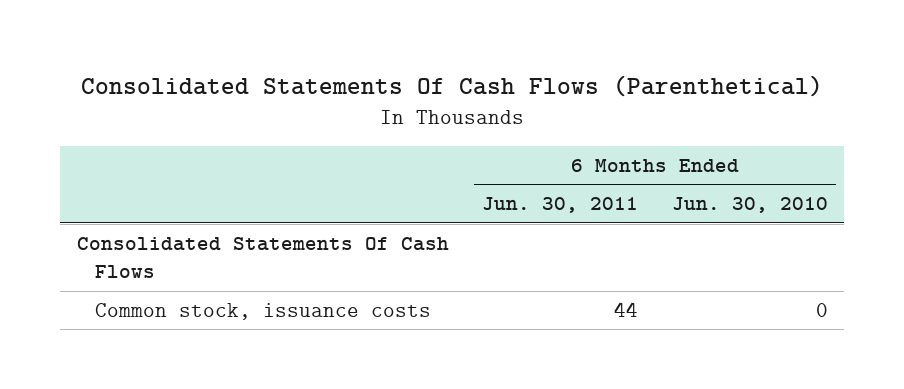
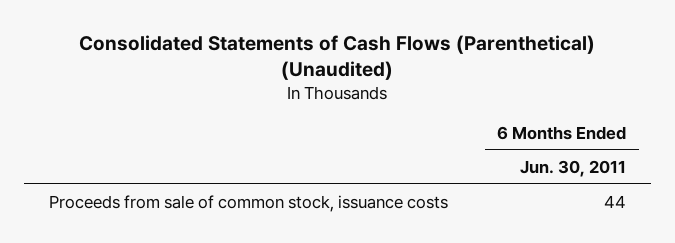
[81,75,824,98] Consolidated Statements Of Cash Flows (Parenthetical) -> [79,34,596,80] Consolidated Statements of Cash Flows (Parenthetical) (Unaudited)
[671,197,828,214] Jun. 30, 2010 -> none
[76,236,449,279] Consolidated Statements Of Cash Flows -> none
[94,302,431,320] Common stock, issuance costs -> [48,195,448,213] Proceeds from sale of common stock, issuance costs

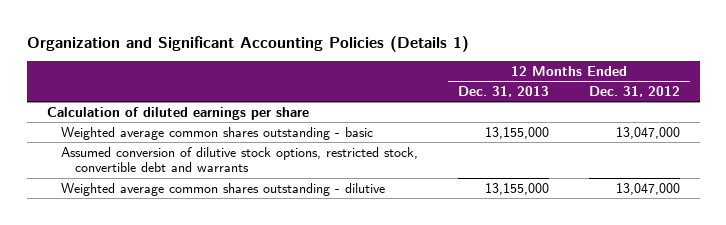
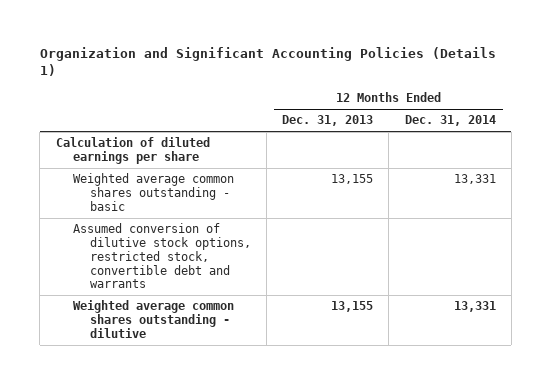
[588,85,680,97] Dec. 31, 2012 -> none
none -> [404,115,496,127] Dec. 31, 2014
[484,126,549,139] 13,155,000 -> [331,174,374,185] 13,155
[484,182,549,195] 13,155,000 -> [331,301,374,313] 13,155

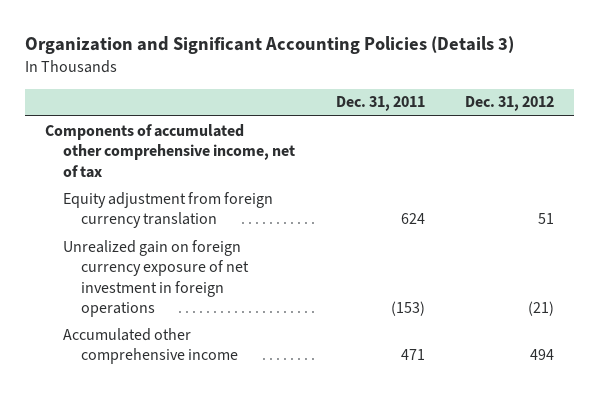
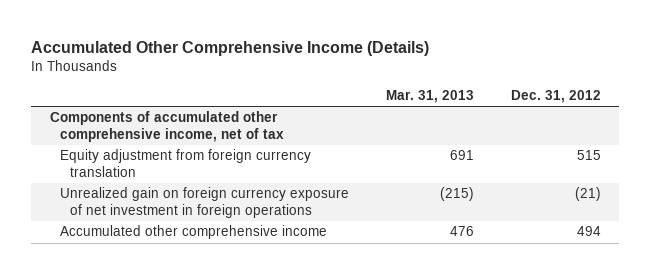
[25,36,515,55] Organization and Significant Accounting Policies (Details 3) -> [31,40,430,56] Accumulated Other Comprehensive Income (Details)
[335,96,425,112] Dec. 31, 2011 -> none
none -> [385,90,474,104] Mar. 31, 2013
[537,213,554,225] 51 -> [576,150,601,161] 515

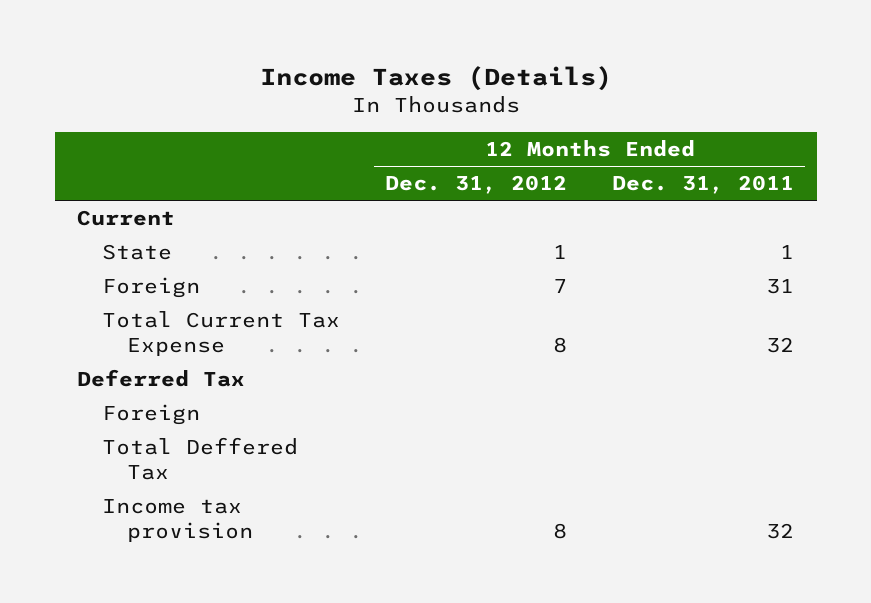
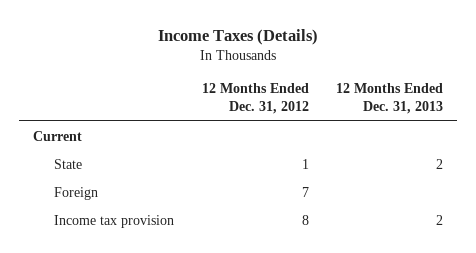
[612,175,795,195] Dec. 31, 2011 -> none
none -> [336,83,444,115] 12 Months Ended Dec. 31, 2013
[102,311,341,356] Total Current Tax Expense -> none
[77,369,246,388] Deferred Tax -> none
[102,404,201,426] Foreign -> none
[102,437,299,480] Total Deffered Tax -> none

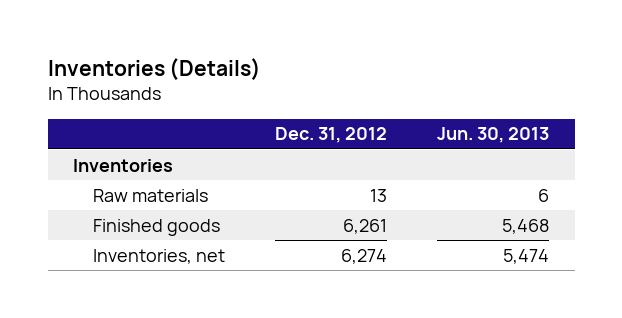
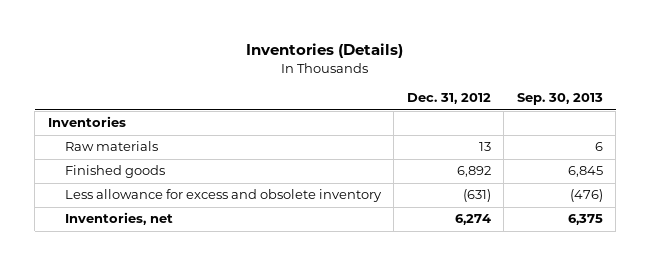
[437,127,550,144] Jun. 30, 2013 -> none
none -> [516,93,603,106] Sep. 30, 2013
[342,218,387,234] 6,261 -> [456,166,491,178] 6,892
none -> [64,189,382,203] Less allowance for excess and obsolete inventory

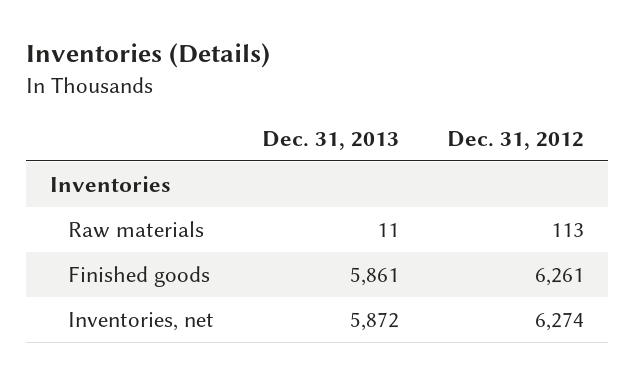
[516,93,603,106] Sep. 30, 2013 -> none
none -> [261,130,399,150] Dec. 31, 2013
[64,189,382,203] Less allowance for excess and obsolete inventory -> none
[478,142,491,152] 13 -> [550,222,584,237] 113
[456,166,491,178] 6,892 -> [534,267,584,286] 6,261

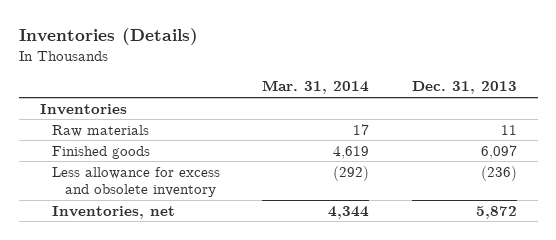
[446,130,584,150] Dec. 31, 2012 -> none
none -> [262,80,370,95] Mar. 31, 2014
[349,266,399,286] 5,861 -> [480,144,517,159] 6,097
none -> [52,166,221,198] Less allowance for excess and obsolete inventory

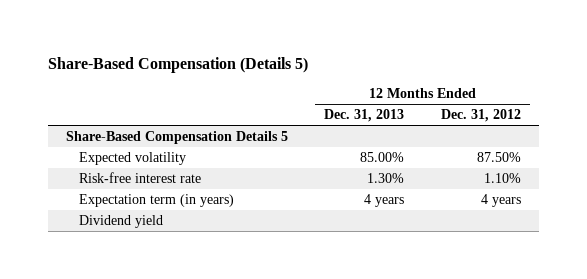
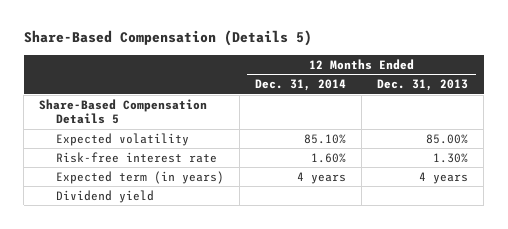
[440,109,521,123] Dec. 31, 2012 -> none
none -> [255,79,347,92] Dec. 31, 2014
[79,194,235,208] Expectation term (in years) -> [56,170,225,184] Expected term (in years)

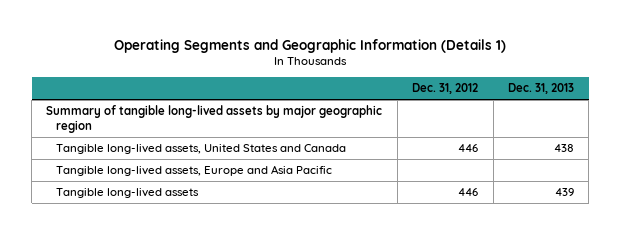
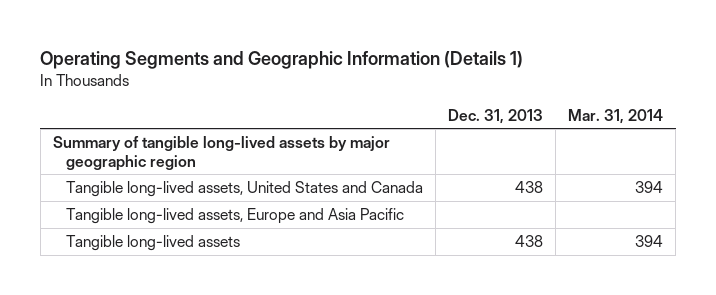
[412,83,479,95] Dec. 31, 2012 -> none
none -> [567,108,663,124] Mar. 31, 2014
[554,188,574,197] 439 -> [514,235,543,248] 438

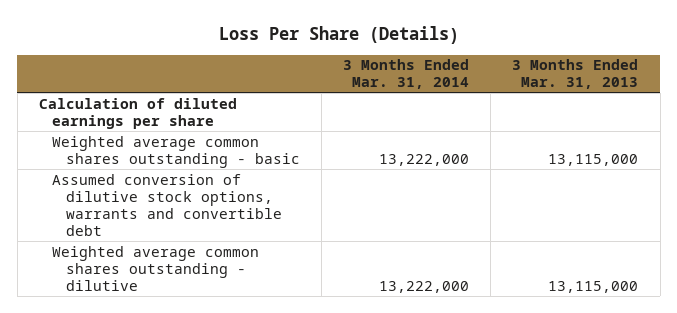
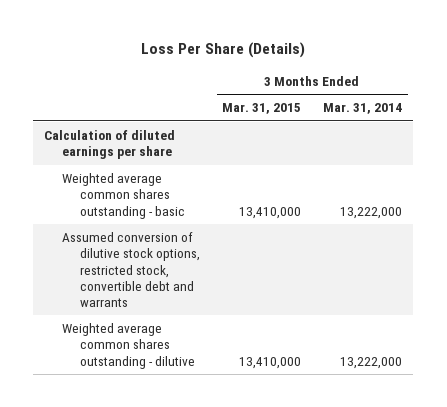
[512,59,639,90] 3 Months Ended Mar. 31, 2013 -> none
none -> [222,103,302,115] Mar. 31, 2015
[52,173,282,237] Assumed conversion of dilutive stock options, warrants and convertible debt -> [62,231,201,308] Assumed conversion of dilutive stock options, restricted stock, convertible debt and warrants

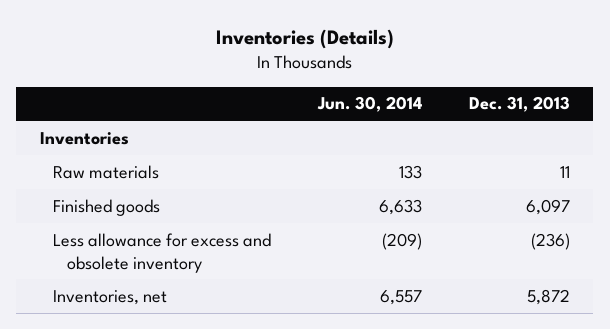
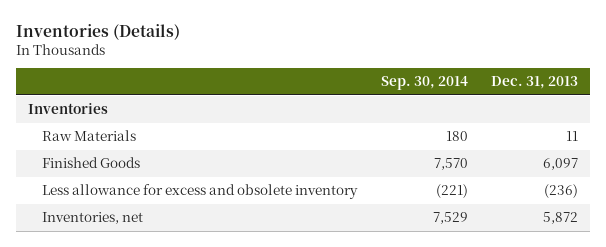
[317,96,423,113] Jun. 30, 2014 -> none
none -> [380,76,468,91] Sep. 30, 2014
[53,164,160,179] Raw materials -> [41,130,136,142] Raw Materials
[53,198,161,216] Finished goods -> [41,157,140,169] Finished Goods

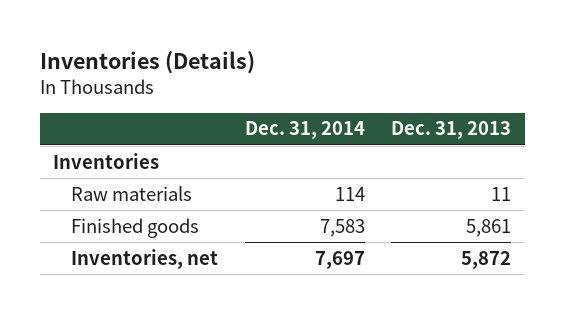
[380,76,468,91] Sep. 30, 2014 -> none
none -> [244,121,365,140] Dec. 31, 2014
[41,184,358,200] Less allowance for excess and obsolete inventory -> none
[41,130,136,142] Raw Materials -> [71,185,193,201] Raw materials
[41,157,140,169] Finished Goods -> [71,217,200,238] Finished goods
[543,158,579,171] 6,097 -> [466,218,512,237] 5,861

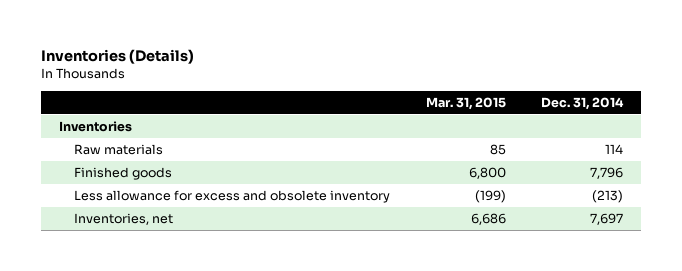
[391,121,512,140] Dec. 31, 2013 -> none
none -> [425,96,506,110] Mar. 31, 2015
[319,218,365,237] 7,583 -> [590,167,624,180] 7,796
none -> [74,190,391,204] Less allowance for excess and obsolete inventory

